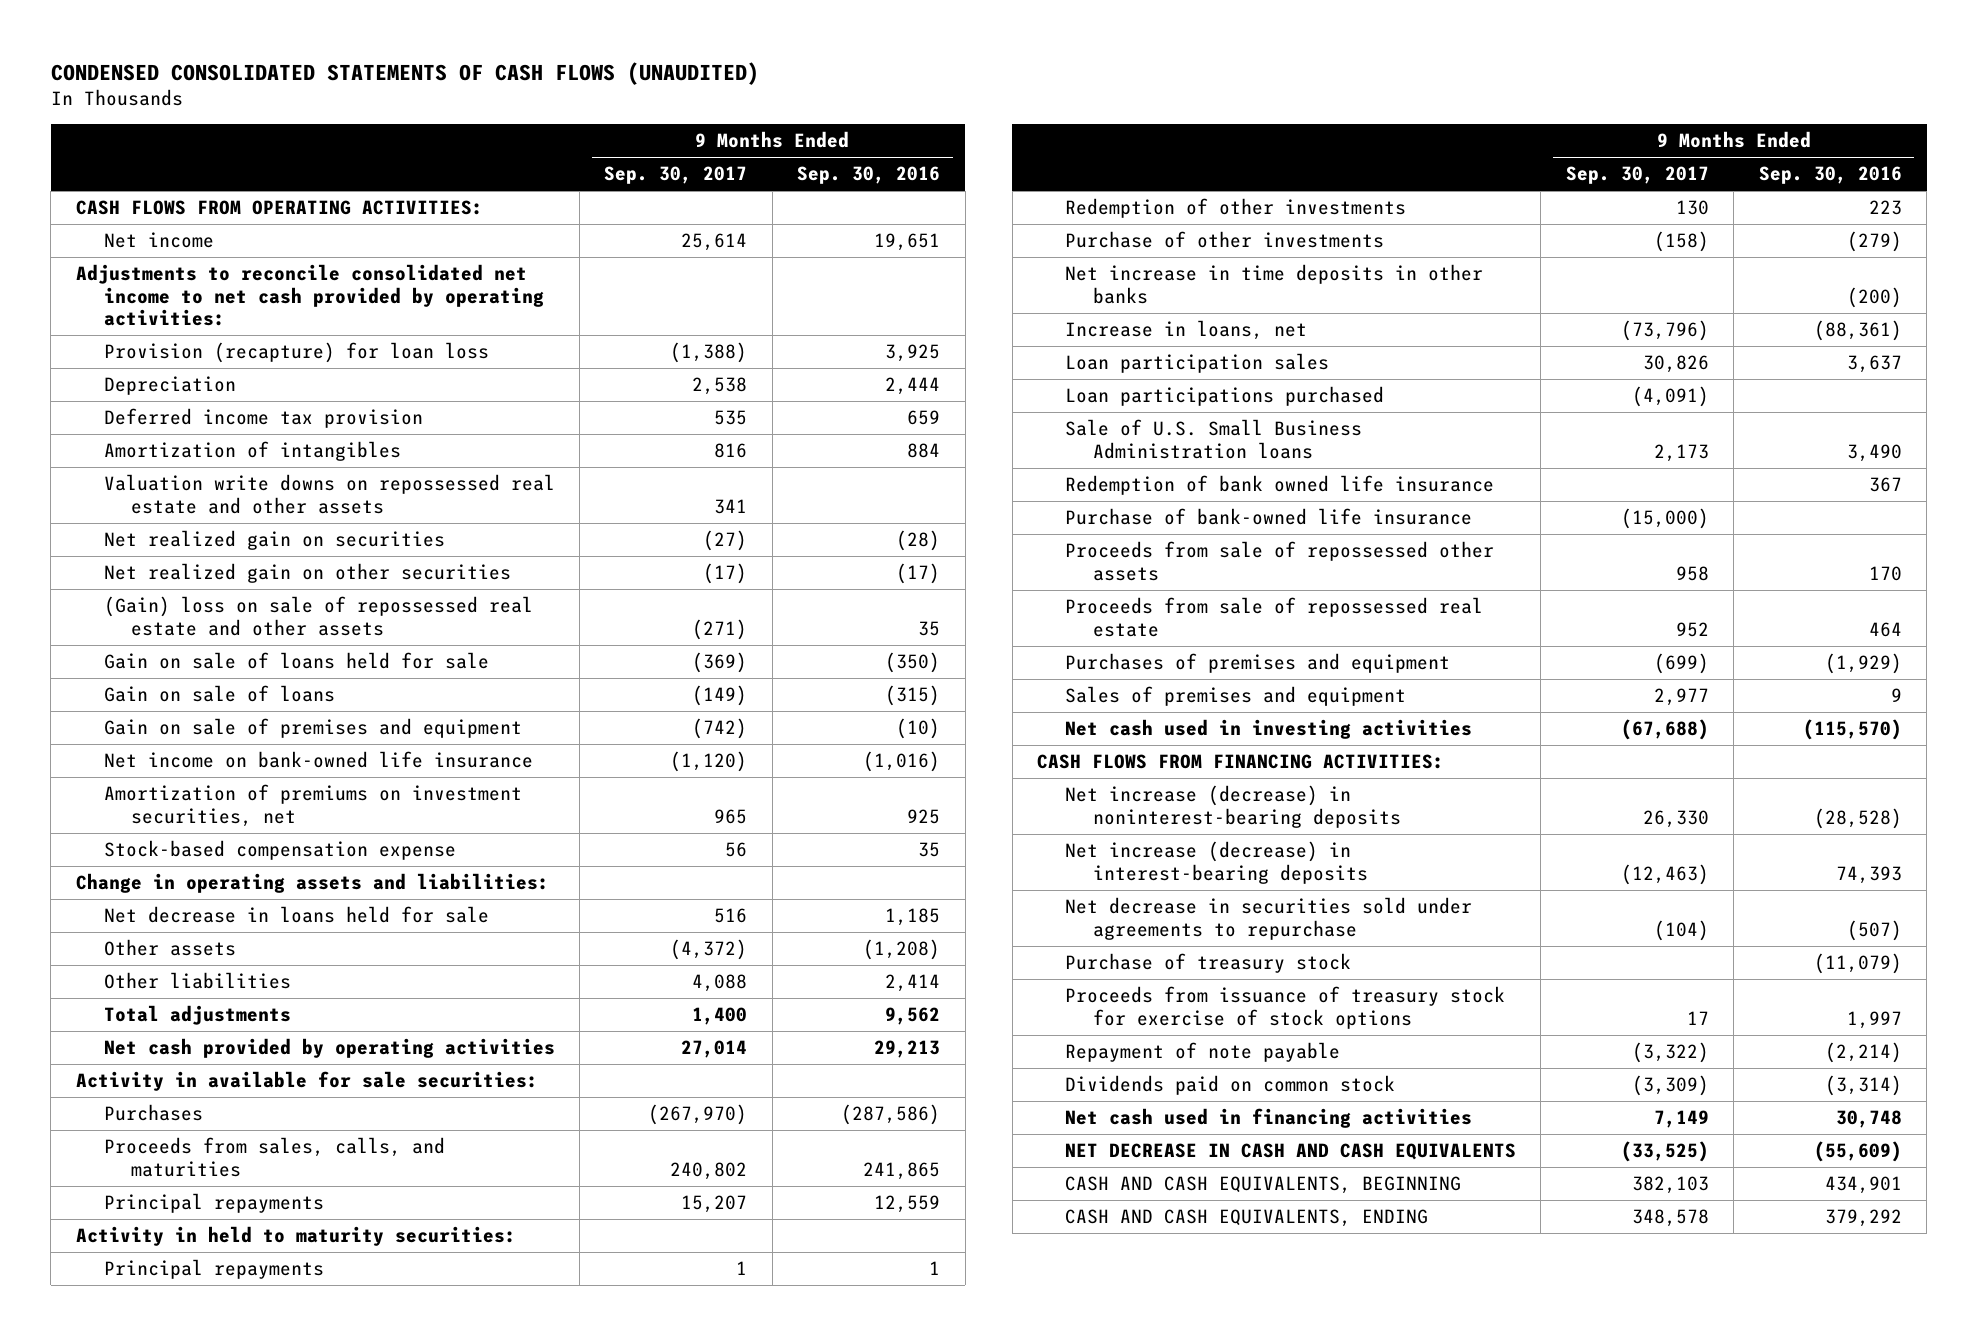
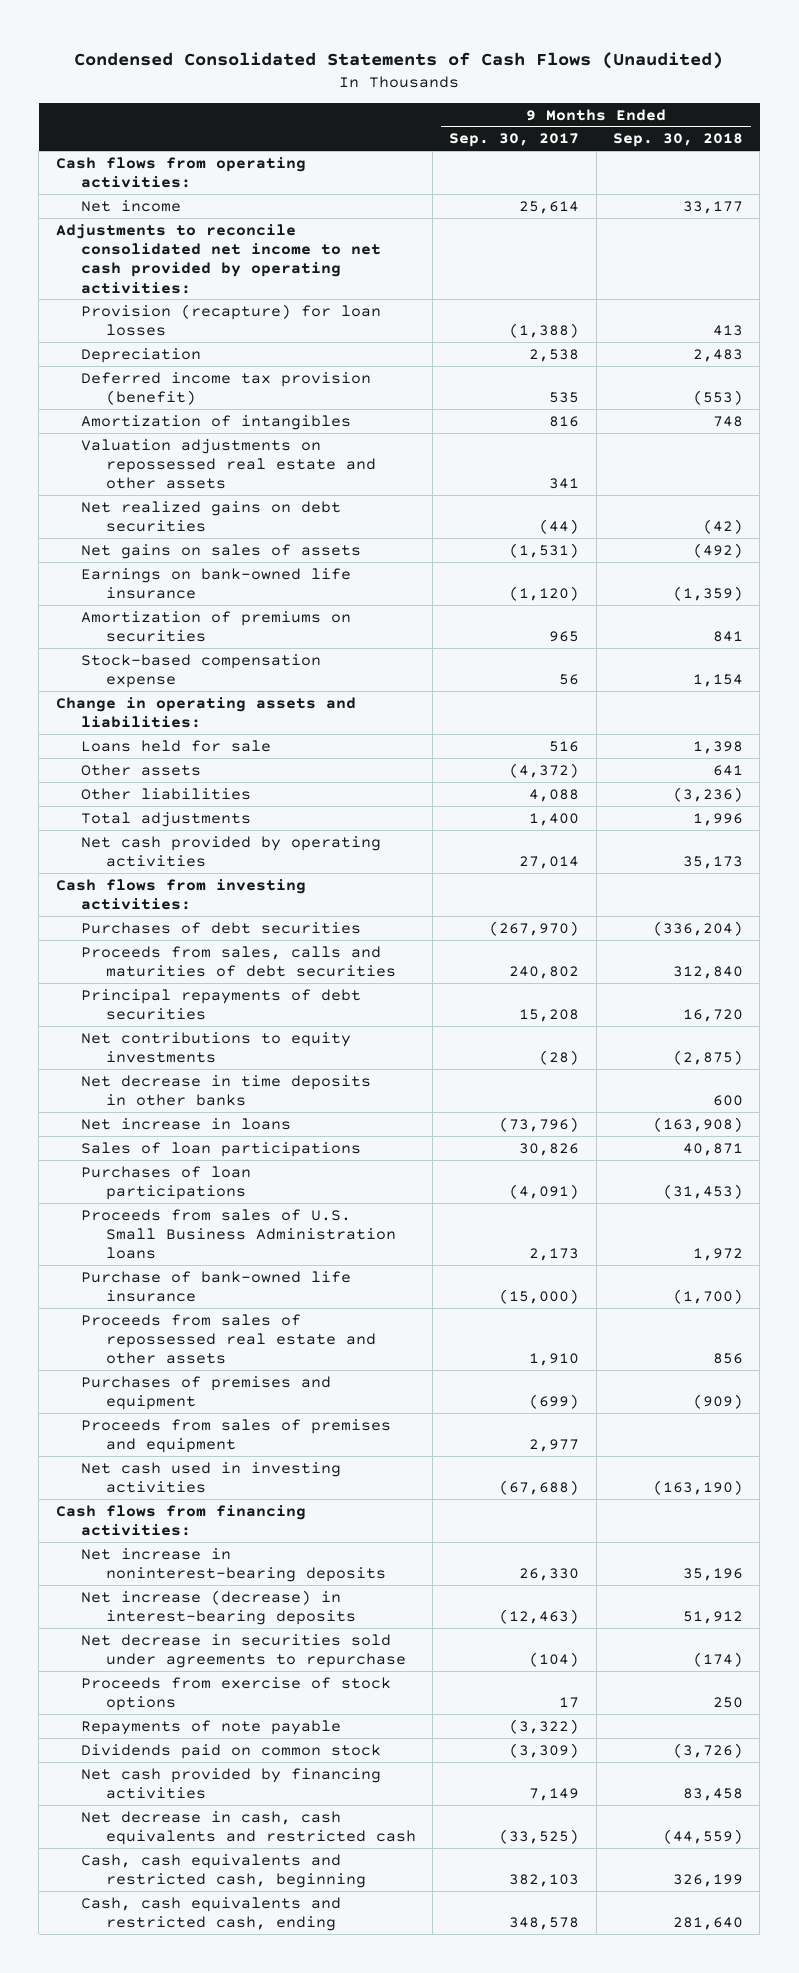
[50,61,759,85] CONDENSED CONSOLIDATED STATEMENTS OF CASH FLOWS (UNAUDITED) -> [74,51,724,69] Condensed Consolidated Statements of Cash Flows (Unaudited)
[797,166,941,185] Sep. 30, 2016 -> none
none -> [612,133,743,148] Sep. 30, 2018
[75,200,483,216] CASH FLOWS FROM OPERATING ACTIVITIES: -> [55,156,306,188] Cash flows from operating activities:
[103,342,489,364] Provision (recapture) for loan loss -> [80,303,381,336] Provision (recapture) for loan losses
[103,408,423,429] Deferred income tax provision -> [80,371,371,405] Deferred income tax provision (benefit)
[103,563,511,584] Net realized gain on other securities -> none
[103,596,533,636] (Gain) loss on sale of repossessed real estate and other assets -> none
[103,652,489,670] Gain on sale of loans held for sale -> none
[103,685,335,703] Gain on sale of loans -> none
[103,718,522,739] Gain on sale of premises and equipment -> none
[103,474,555,514] Valuation write downs on repossessed real estate and other assets -> [80,438,376,490] Valuation adjustments on repossessed real estate and other assets
[103,530,445,551] Net realized gain on securities -> [80,500,341,532] Net realized gains on debt securities
[703,530,748,552] (27) -> [539,518,580,534] (44)
none -> [80,543,361,559] Net gains on sales of assets
[103,751,533,769] Net income on bank-owned life insurance -> [80,567,351,599] Earnings on bank-owned life insurance
[103,784,522,827] Amortization of premiums on investment securities, net -> [80,610,351,642] Amortization of premiums on securities
[103,906,489,924] Net decrease in loans held for sale -> [80,739,271,752] Loans held for sale
[75,1071,538,1092] Activity in available for sale securities: -> none
[75,1226,516,1247] Activity in held to maturity securities: -> none
[103,1259,324,1280] Principal repayments -> none
[1064,198,1406,219] Redemption of other investments -> none
[1064,231,1384,249] Purchase of other investments -> none
[1064,475,1494,496] Redemption of bank owned life insurance -> none
none -> [55,878,306,910] Cash flows from investing activities:
[103,1104,203,1122] Purchases -> [80,921,361,934] Purchases of debt securities
[103,1137,445,1177] Proceeds from sales, calls, and maturities -> [80,945,396,977] Proceeds from sales, calls and maturities of debt securities
[103,1193,324,1214] Principal repayments -> [80,988,361,1020] Principal repayments of debt securities
[681,1195,748,1214] 15,207 -> [519,1008,580,1022] 15,208
none -> [80,1031,351,1063] Net contributions to equity investments
[1064,264,1483,304] Net increase in time deposits in other banks -> [80,1074,371,1106] Net decrease in time deposits in other banks
[1064,320,1307,341] Increase in loans, net -> [80,1117,291,1130] Net increase in loans
[1064,353,1329,374] Loan participation sales -> [80,1141,361,1157] Sales of loan participations
[1064,386,1384,407] Loan participations purchased -> [80,1165,251,1200] Purchases of loan participations
[1064,419,1362,459] Sale of U.S. Small Business Administration loans -> [80,1208,396,1260] Proceeds from sales of U.S. Small Business Administration loans
[1064,541,1494,581] Proceeds from sale of repossessed other assets -> none
[1064,597,1483,637] Proceeds from sale of repossessed real estate -> [80,1313,376,1365] Proceeds from sales of repossessed real estate and other assets
[1675,621,1709,637] 952 -> [529,1353,580,1367] 1,910
[1064,686,1406,707] Sales of premises and equipment -> [80,1418,391,1453] Proceeds from sales of premises and equipment
[1037,754,1445,770] CASH FLOWS FROM FINANCING ACTIVITIES: -> [55,1504,306,1536] Cash flows from financing activities:
[1064,785,1401,828] Net increase (decrease) in noninterest-bearing deposits -> [80,1547,386,1582] Net increase in noninterest-bearing deposits
[1064,953,1351,974] Purchase of treasury stock -> none
[1064,986,1505,1029] Proceeds from issuance of treasury stock for exercise of stock options -> [80,1676,391,1711] Proceeds from exercise of stock options
[1064,1042,1340,1063] Repayment of note payable -> [80,1719,341,1735] Repayments of note payable
[1064,1108,1472,1129] Net cash used in financing activities -> [80,1767,381,1799] Net cash provided by financing activities
[1064,1143,1516,1161] NET DECREASE IN CASH AND CASH EQUIVALENTS -> [80,1810,416,1845] Net decrease in cash, cash equivalents and restricted cash
[1064,1176,1461,1195] CASH AND CASH EQUIVALENTS, BEGINNING -> [80,1853,366,1888] Cash, cash equivalents and restricted cash, beginning
[1064,1209,1428,1228] CASH AND CASH EQUIVALENTS, ENDING -> [80,1896,341,1931] Cash, cash equivalents and restricted cash, ending

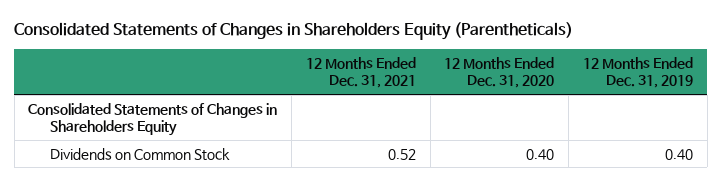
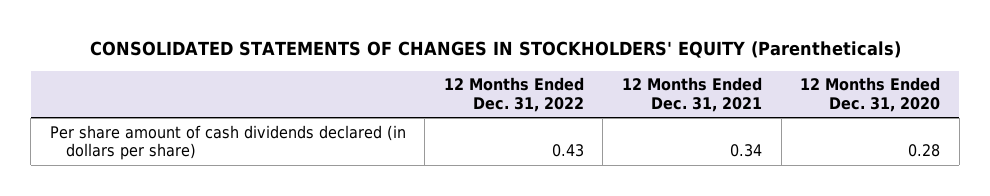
[14,22,574,41] Consolidated Statements of Changes in Shareholders Equity (Parentheticals) -> [89,40,901,58] CONSOLIDATED STATEMENTS OF CHANGES IN STOCKHOLDERS' EQUITY (Parentheticals)
[582,56,693,89] 12 Months Ended Dec. 31, 2019 -> none
none -> [443,77,584,112] 12 Months Ended Dec. 31, 2022
[28,102,278,137] Consolidated Statements of Changes in Shareholders Equity -> none
[50,147,231,161] Dividends on Common Stock -> none
none -> [49,124,406,161] Per share amount of cash dividends declared (in dollars per share)

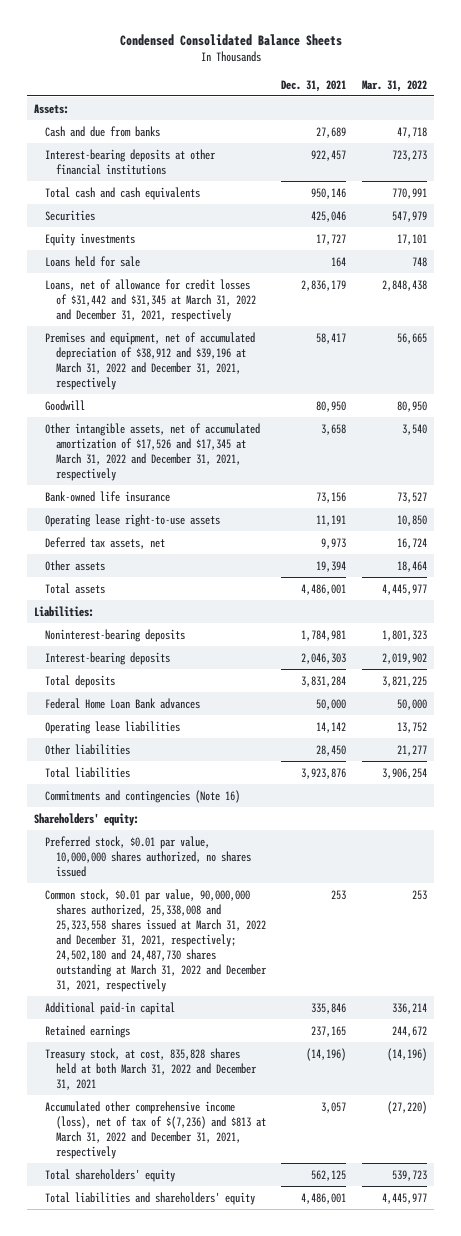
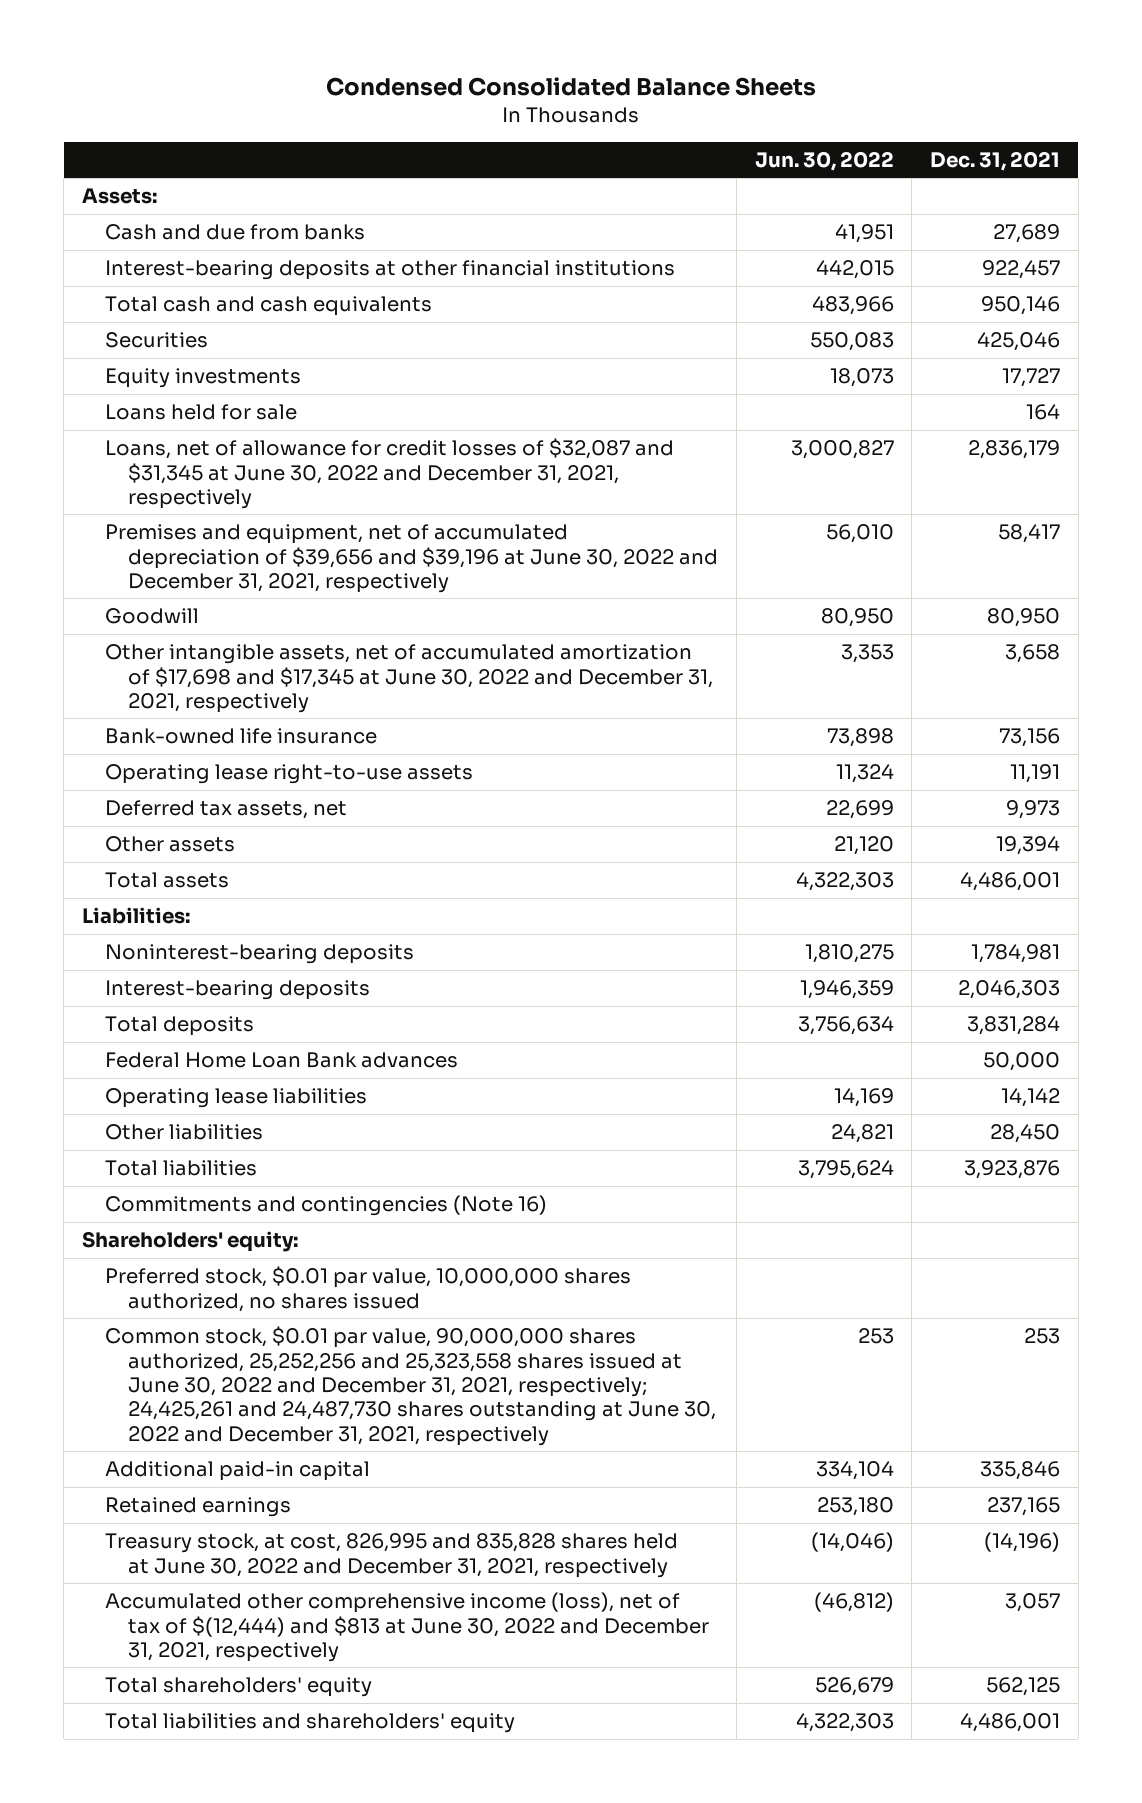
[361,79,427,92] Mar. 31, 2022 -> none
none -> [754,151,894,172] Jun. 30, 2022
[45,278,257,322] Loans, net of allowance for credit losses of $31,442 and $31,345 at March 31, 2022 and December 31, 2021, respectively -> [105,438,675,509] Loans, net of allowance for credit losses of $32,087 and $31,345 at June 30, 2022 and December 31, 2021, respectively
[45,331,256,390] Premises and equipment, net of accumulated depreciation of $38,912 and $39,196 at March 31, 2022 and December 31, 2021, respectively -> [105,524,719,593] Premises and equipment, net of accumulated depreciation of $39,656 and $39,196 at June 30, 2022 and December 31, 2021, respectively
[45,422,261,481] Other intangible assets, net of accumulated amortization of $17,526 and $17,345 at March 31, 2022 and December 31, 2021, respectively -> [105,644,714,713] Other intangible assets, net of accumulated amortization of $17,698 and $17,345 at June 30, 2022 and December 31, 2021, respectively
[45,888,268,992] Common stock, $0.01 par value, 90,000,000 shares authorized, 25,338,008 and 25,323,558 shares issued at March 31, 2022 and December 31, 2021, respectively; 24,502,180 and 24,487,730 shares outstanding at March 31, 2022 and December 31, 2021, respectively -> [105,1326,717,1446] Common stock, $0.01 par value, 90,000,000 shares authorized, 25,252,256 and 25,323,558 shares issued at June 30, 2022 and December 31, 2021, respectively; 24,425,261 and 24,487,730 shares outstanding at June 30, 2022 and December 31, 2021, respectively
[45,1047,258,1090] Treasury stock, at cost, 835,828 shares held at both March 31, 2022 and December 31, 2021 -> [105,1533,679,1578] Treasury stock, at cost, 826,995 and 835,828 shares held at June 30, 2022 and December 31, 2021, respectively
[45,1100,267,1159] Accumulated other comprehensive income (loss), net of tax of $(7,236) and $813 at March 31, 2022 and December 31, 2021, respectively -> [105,1592,710,1662] Accumulated other comprehensive income (loss), net of tax of $(12,444) and $813 at June 30, 2022 and December 31, 2021, respectively

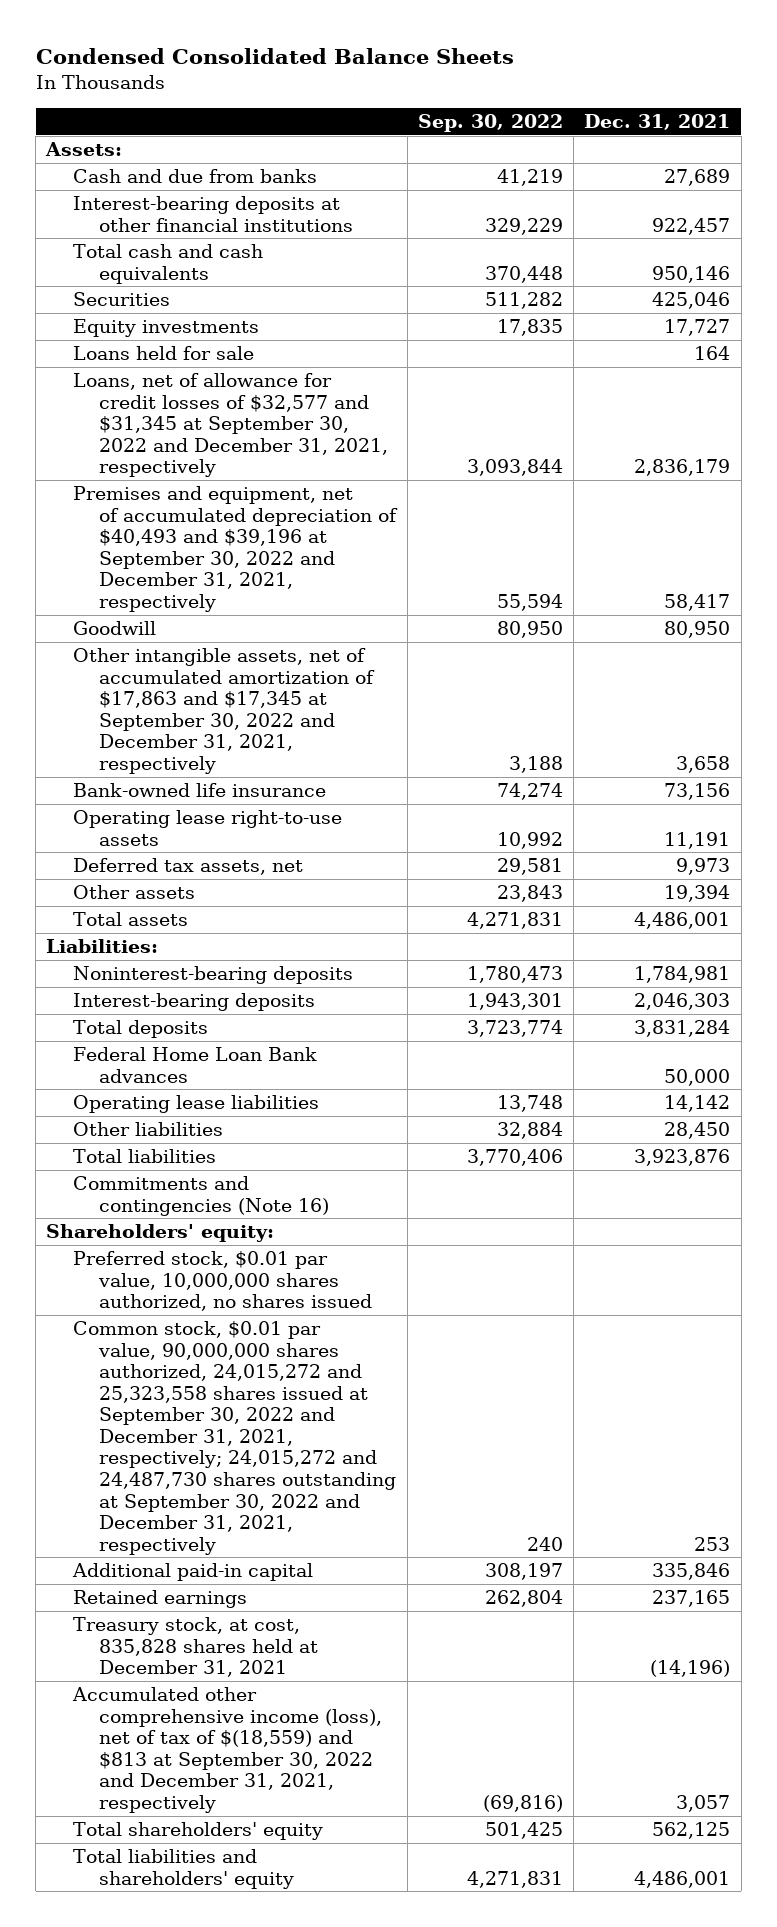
[754,151,894,172] Jun. 30, 2022 -> none
none -> [417,113,563,132] Sep. 30, 2022
[105,438,675,509] Loans, net of allowance for credit losses of $32,087 and $31,345 at June 30, 2022 and December 31, 2021, respectively -> [72,373,389,478] Loans, net of allowance for credit losses of $32,577 and $31,345 at September 30, 2022 and December 31, 2021, respectively
[105,524,719,593] Premises and equipment, net of accumulated depreciation of $39,656 and $39,196 at June 30, 2022 and December 31, 2021, respectively -> [72,486,399,612] Premises and equipment, net of accumulated depreciation of $40,493 and $39,196 at September 30, 2022 and December 31, 2021, respectively
[105,644,714,713] Other intangible assets, net of accumulated amortization of $17,698 and $17,345 at June 30, 2022 and December 31, 2021, respectively -> [72,648,376,774] Other intangible assets, net of accumulated amortization of $17,863 and $17,345 at September 30, 2022 and December 31, 2021, respectively
[105,1326,717,1446] Common stock, $0.01 par value, 90,000,000 shares authorized, 25,252,256 and 25,323,558 shares issued at June 30, 2022 and December 31, 2021, respectively; 24,425,261 and 24,487,730 shares outstanding at June 30, 2022 and December 31, 2021, respectively -> [72,1321,397,1555] Common stock, $0.01 par value, 90,000,000 shares authorized, 24,015,272 and 25,323,558 shares issued at September 30, 2022 and December 31, 2021, respectively; 24,015,272 and 24,487,730 shares outstanding at September 30, 2022 and December 31, 2021, respectively
[105,1533,679,1578] Treasury stock, at cost, 826,995 and 835,828 shares held at June 30, 2022 and December 31, 2021, respectively -> [72,1617,319,1678] Treasury stock, at cost, 835,828 shares held at December 31, 2021
[105,1592,710,1662] Accumulated other comprehensive income (loss), net of tax of $(12,444) and $813 at June 30, 2022 and December 31, 2021, respectively -> [71,1687,383,1813] Accumulated other comprehensive income (loss), net of tax of $(18,559) and $813 at September 30, 2022 and December 31, 2021, respectively

